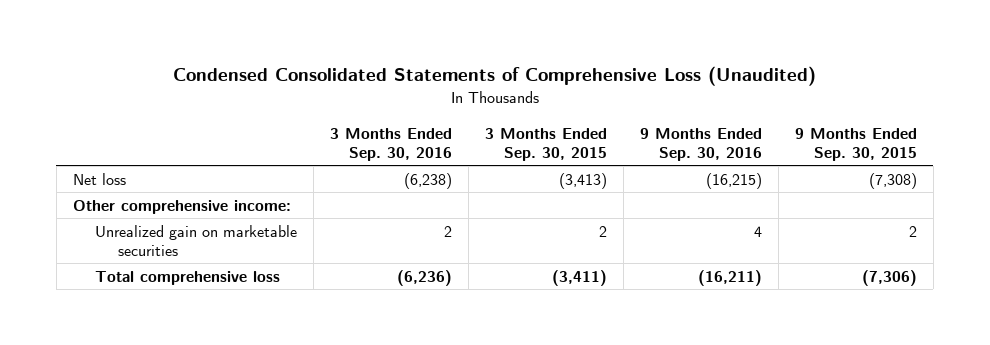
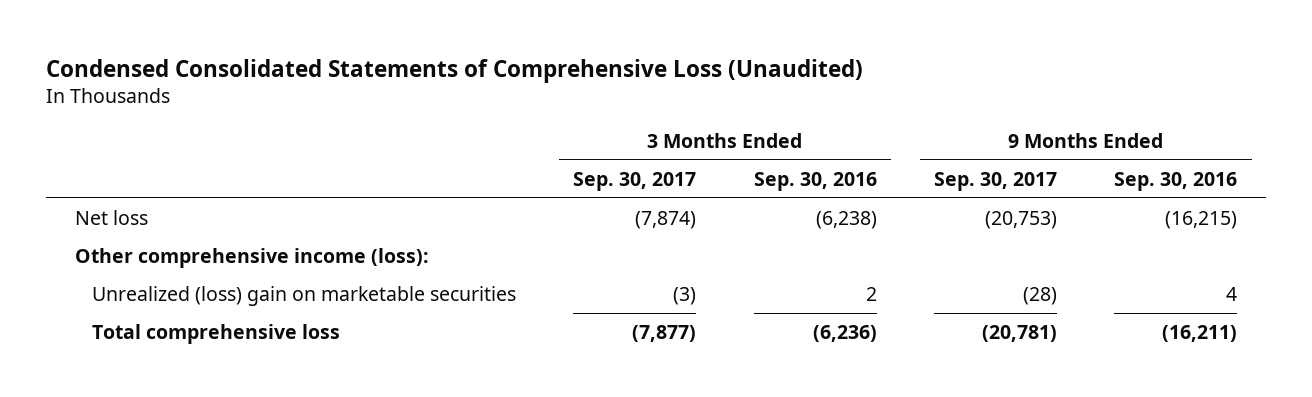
[485,127,608,161] 3 Months Ended Sep. 30, 2015 -> none
[794,127,917,161] 9 Months Ended Sep. 30, 2015 -> none
none -> [573,171,697,191] Sep. 30, 2017
none -> [933,171,1057,191] Sep. 30, 2017
[72,199,291,214] Other comprehensive income: -> [74,247,429,268] Other comprehensive income (loss):
[95,224,298,256] Unrealized gain on marketable securities -> [91,285,516,306] Unrealized (loss) gain on marketable securities

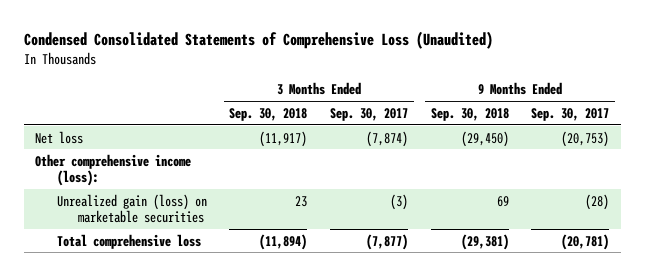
[753,171,877,191] Sep. 30, 2016 -> none
[1114,171,1238,191] Sep. 30, 2016 -> none
none -> [229,107,308,121] Sep. 30, 2018
none -> [430,107,509,121] Sep. 30, 2018
[91,285,516,306] Unrealized (loss) gain on marketable securities -> [56,193,207,224] Unrealized gain (loss) on marketable securities

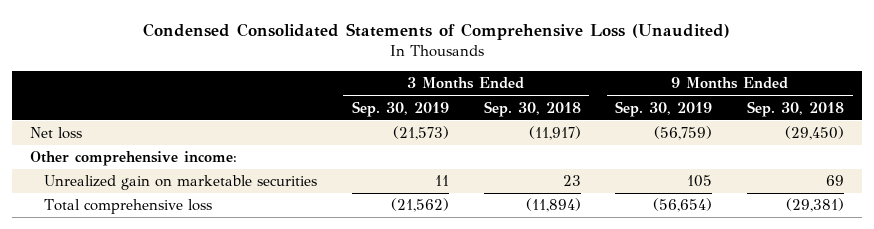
[329,107,408,121] Sep. 30, 2017 -> none
[531,107,610,121] Sep. 30, 2017 -> none
none -> [351,100,449,117] Sep. 30, 2019
none -> [615,100,713,117] Sep. 30, 2019
[35,153,192,187] Other comprehensive income (loss): -> [29,151,237,167] Other comprehensive income:
[56,193,207,224] Unrealized gain (loss) on marketable securities -> [44,175,318,191] Unrealized gain on marketable securities

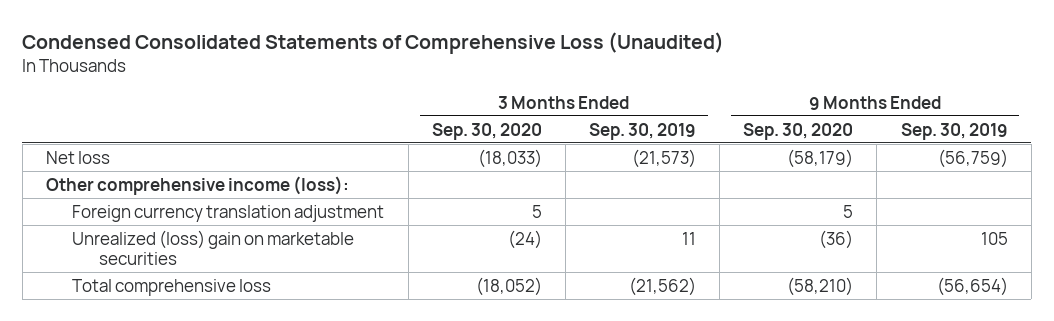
[483,100,581,117] Sep. 30, 2018 -> none
[747,100,845,117] Sep. 30, 2018 -> none
none -> [431,122,542,140] Sep. 30, 2020
none -> [743,122,854,140] Sep. 30, 2020
[29,151,237,167] Other comprehensive income: -> [46,175,350,195] Other comprehensive income (loss):
none -> [72,204,385,222] Foreign currency translation adjustment
[44,175,318,191] Unrealized gain on marketable securities -> [72,229,355,266] Unrealized (loss) gain on marketable securities

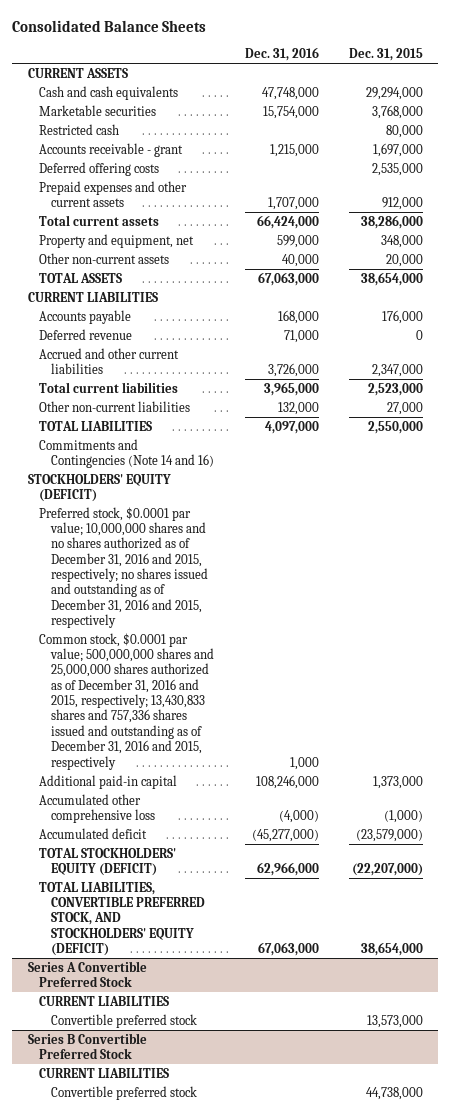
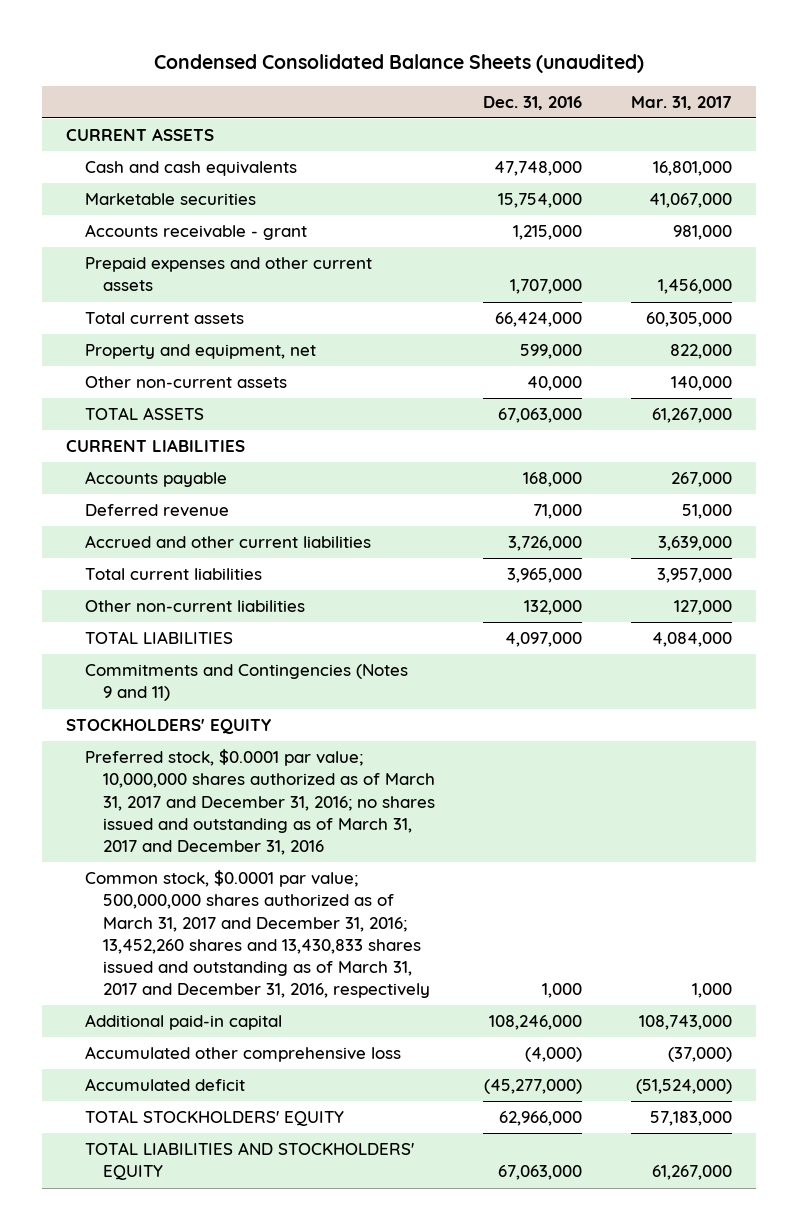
[12,19,207,32] Consolidated Balance Sheets -> [154,53,645,73] Condensed Consolidated Balance Sheets (unaudited)
[348,47,423,61] Dec. 31, 2015 -> none
none -> [630,95,732,110] Mar. 31, 2017
[39,123,120,135] Restricted cash -> none
[39,161,160,176] Deferred offering costs -> none
[39,438,215,468] Commitments and Contingencies (Note 14 and 16) -> [84,664,408,702] Commitments and Contingencies (Notes 9 and 11)
[27,473,171,502] STOCKHOLDERS' EQUITY (DEFICIT) -> [66,719,272,735] STOCKHOLDERS' EQUITY
[39,506,209,629] Preferred stock, $0.0001 par value; 10,000,000 shares and no shares authorized as of December 31, 2016 and 2015, respectively; no shares issued and outstanding as of December 31, 2016 and 2015, respectively -> [84,749,435,856] Preferred stock, $0.0001 par value; 10,000,000 shares authorized as of March 31, 2017 and December 31, 2016; no shares issued and outstanding as of March 31, 2017 and December 31, 2016
[39,632,215,770] Common stock, $0.0001 par value; 500,000,000 shares and 25,000,000 shares authorized as of December 31, 2016 and 2015, respectively; 13,430,833 shares and 757,336 shares issued and outstanding as of December 31, 2016 and 2015, respectively -> [84,870,430,999] Common stock, $0.0001 par value; 500,000,000 shares authorized as of March 31, 2017 and December 31, 2016; 13,452,260 shares and 13,430,833 shares issued and outstanding as of March 31, 2017 and December 31, 2016, respectively
[27,960,147,987] Series A Convertible Preferred Stock -> none
[39,995,170,1006] CURRENT LIABILITIES -> none
[51,1013,198,1028] Convertible preferred stock -> none
[27,1032,147,1059] Series B Convertible Preferred Stock -> none
[39,1067,170,1078] CURRENT LIABILITIES -> none
[51,1085,198,1100] Convertible preferred stock -> none
[39,847,177,876] TOTAL STOCKHOLDERS' EQUITY (DEFICIT) -> [84,1110,344,1127] TOTAL STOCKHOLDERS' EQUITY
[39,881,206,957] TOTAL LIABILITIES, CONVERTIBLE PREFERRED STOCK, AND STOCKHOLDERS' EQUITY (DEFICIT) -> [84,1142,414,1181] TOTAL LIABILITIES AND STOCKHOLDERS' EQUITY

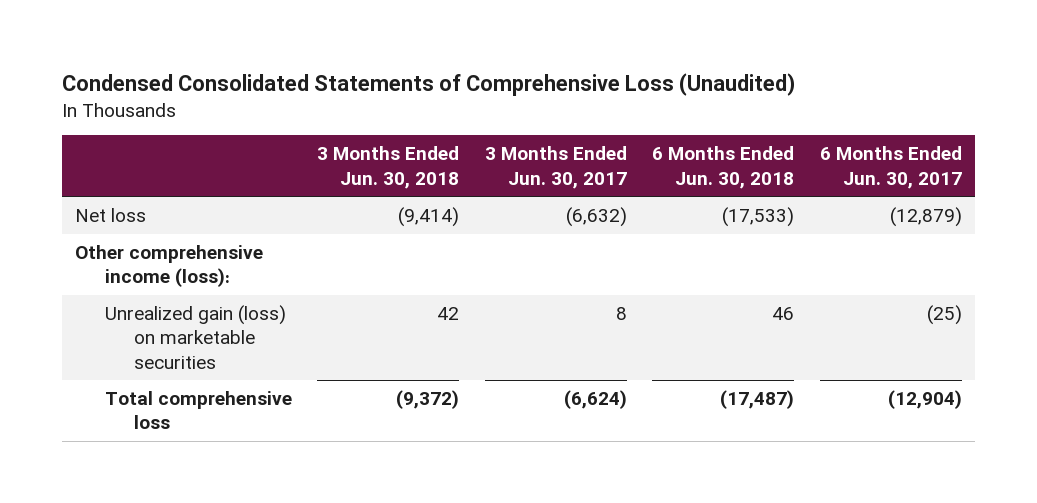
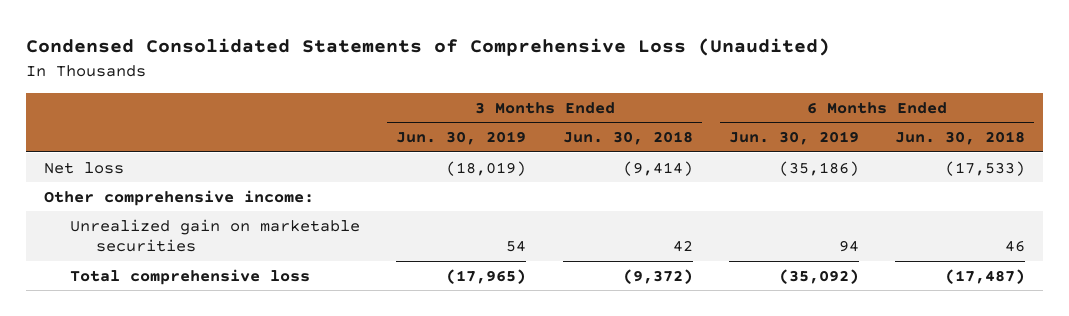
[484,146,627,189] 3 Months Ended Jun. 30, 2017 -> none
[819,146,962,189] 6 Months Ended Jun. 30, 2017 -> none
none -> [396,131,527,146] Jun. 30, 2019
none -> [728,131,859,146] Jun. 30, 2019
[75,244,264,288] Other comprehensive income (loss): -> [43,189,314,206] Other comprehensive income:
[104,304,286,369] Unrealized gain (loss) on marketable securities -> [70,218,361,252] Unrealized gain on marketable securities

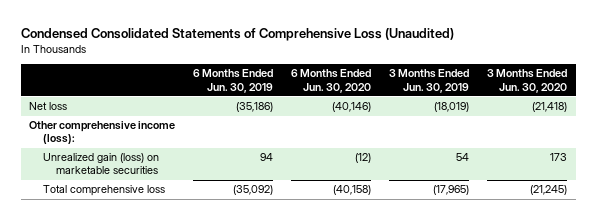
[562,131,693,146] Jun. 30, 2018 -> none
[895,131,1026,146] Jun. 30, 2018 -> none
none -> [291,69,372,93] 6 Months Ended Jun. 30, 2020
none -> [486,69,567,93] 3 Months Ended Jun. 30, 2020
[43,189,314,206] Other comprehensive income: -> [29,121,176,145] Other comprehensive income (loss):
[70,218,361,252] Unrealized gain on marketable securities -> [42,153,159,175] Unrealized gain (loss) on marketable securities

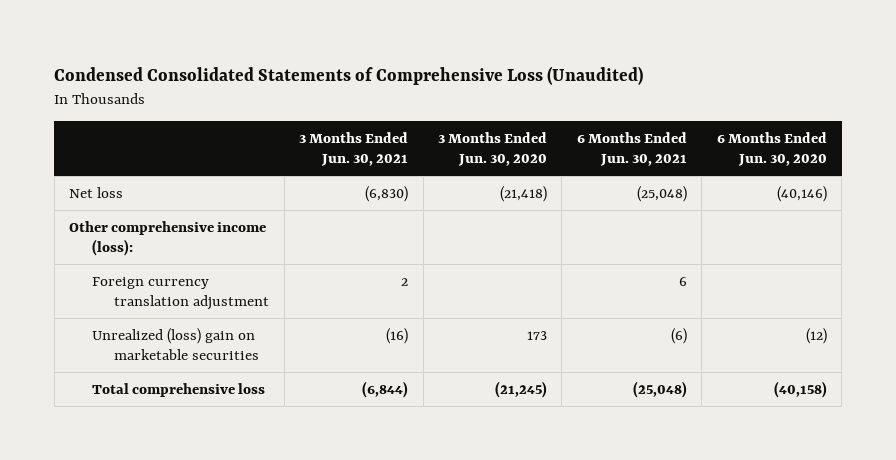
[193,69,274,93] 6 Months Ended Jun. 30, 2019 -> none
[389,69,470,93] 3 Months Ended Jun. 30, 2019 -> none
none -> [299,132,409,167] 3 Months Ended Jun. 30, 2021
none -> [576,132,687,167] 6 Months Ended Jun. 30, 2021
none -> [91,276,270,310] Foreign currency translation adjustment
[42,153,159,175] Unrealized gain (loss) on marketable securities -> [91,327,260,360] Unrealized (loss) gain on marketable securities

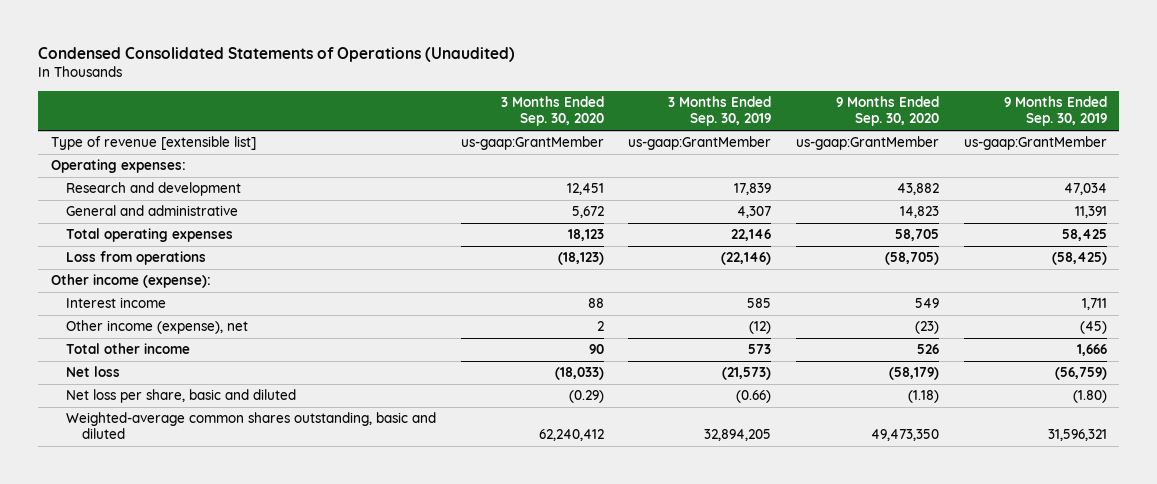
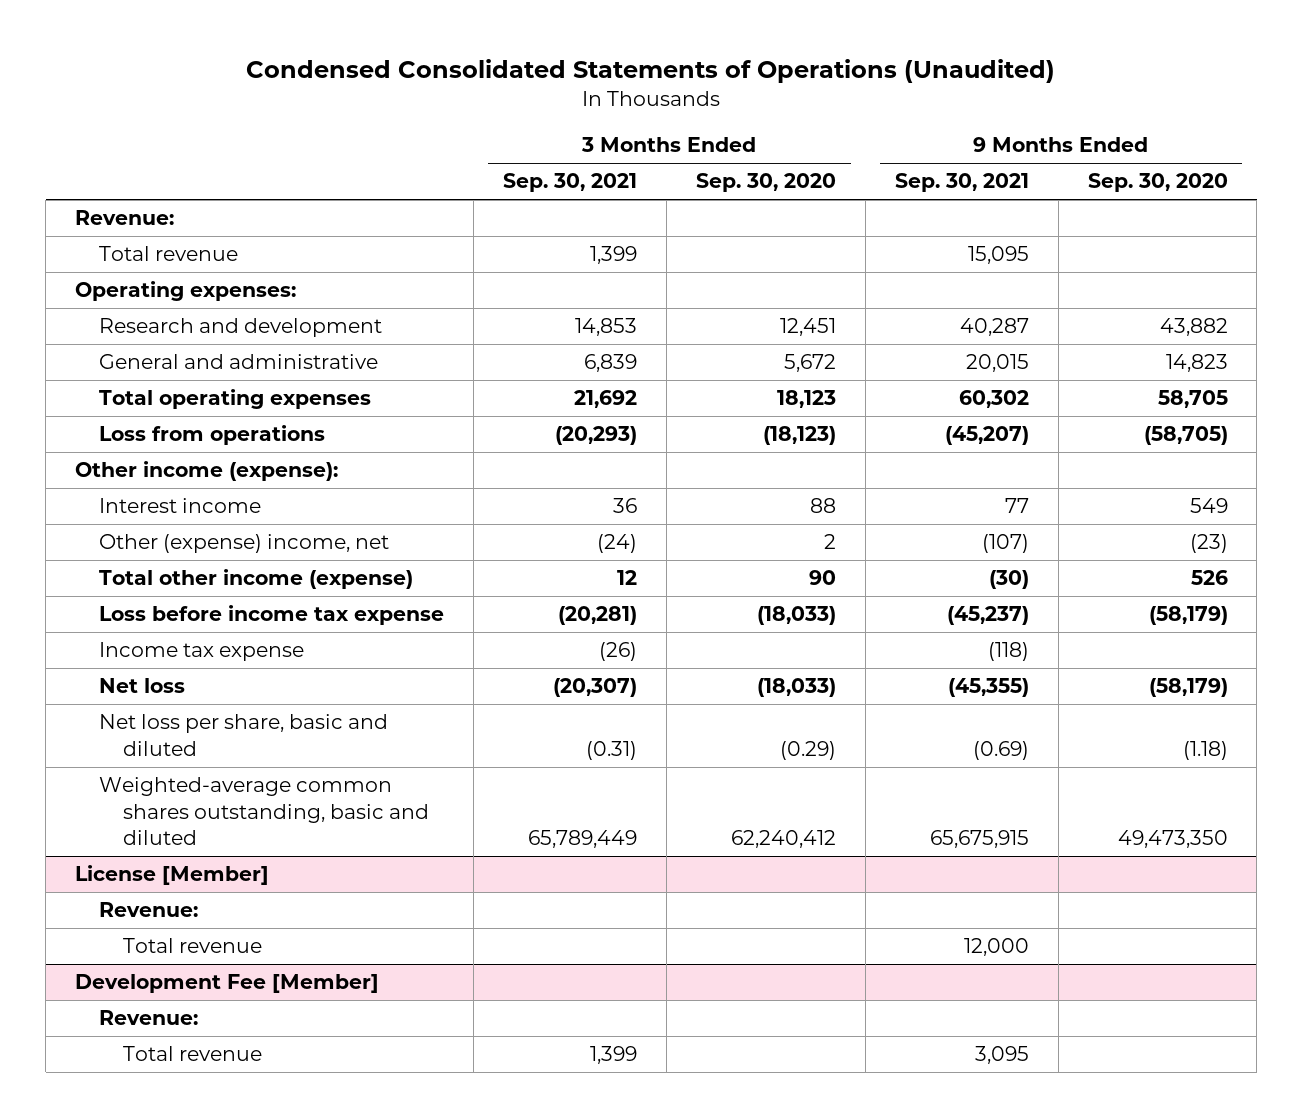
[668,96,772,127] 3 Months Ended Sep. 30, 2019 -> none
[1003,96,1107,127] 9 Months Ended Sep. 30, 2019 -> none
none -> [502,173,637,193] Sep. 30, 2021
none -> [894,173,1029,193] Sep. 30, 2021
[50,136,256,151] Type of revenue [extensible list] -> none
none -> [75,210,175,226] Revenue:
none -> [99,246,239,262] Total revenue
[66,320,249,335] Other income (expense), net -> [99,534,390,554] Other (expense) income, net
[66,343,191,355] Total other income -> [99,569,414,590] Total other income (expense)
none -> [99,605,445,626] Loss before income tax expense
none -> [99,642,305,662] Income tax expense
none -> [75,865,270,886] License [Member]
none -> [99,902,199,918] Revenue:
none -> [122,938,262,954] Total revenue
none -> [75,974,380,994] Development Fee [Member]
none -> [99,1010,199,1026] Revenue:
none -> [122,1046,262,1062] Total revenue

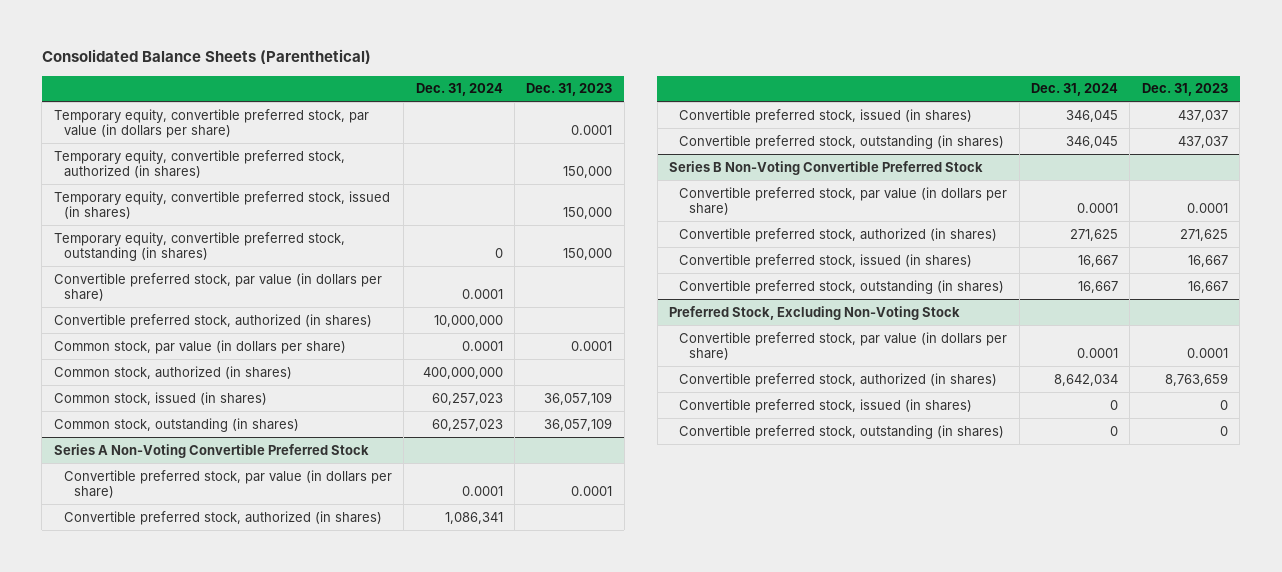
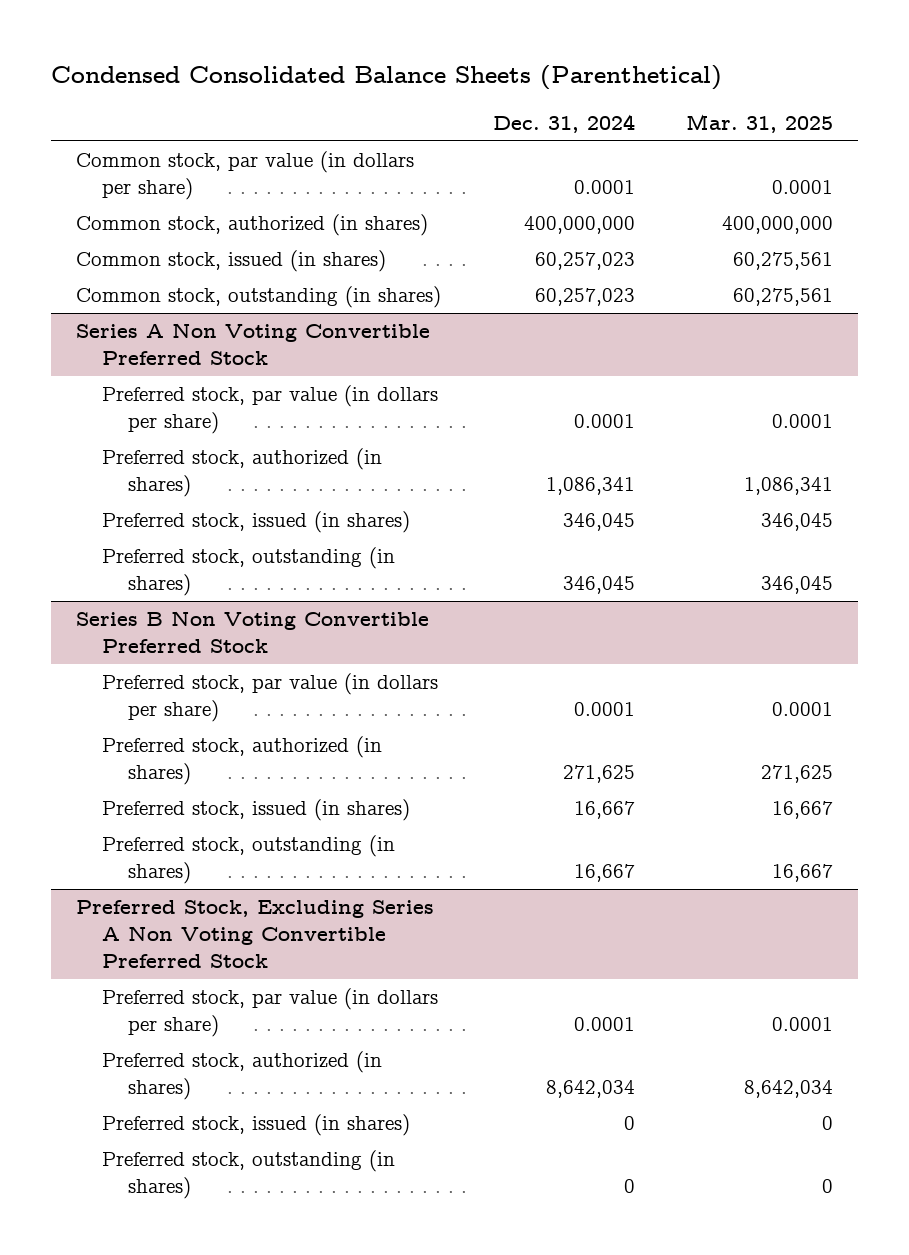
[41,49,371,65] Consolidated Balance Sheets (Parenthetical) -> [50,65,722,91] Condensed Consolidated Balance Sheets (Parenthetical)
[526,83,613,97] Dec. 31, 2023 -> none
none -> [685,113,833,133] Mar. 31, 2025
[53,108,369,139] Temporary equity, convertible preferred stock, par value (in dollars per share) -> none
[53,149,345,179] Temporary equity, convertible preferred stock, authorized (in shares) -> none
[53,190,390,220] Temporary equity, convertible preferred stock, issued (in shares) -> none
[53,231,345,262] Temporary equity, convertible preferred stock, outstanding (in shares) -> none
[53,272,382,302] Convertible preferred stock, par value (in dollars per share) -> none
[53,313,372,328] Convertible preferred stock, authorized (in shares) -> none
[53,443,369,458] Series A Non-Voting Convertible Preferred Stock -> [76,323,431,366] Series A Non Voting Convertible Preferred Stock
[64,469,393,499] Convertible preferred stock, par value (in dollars per share) -> [102,385,439,435] Preferred stock, par value (in dollars per share)
[64,510,383,525] Convertible preferred stock, authorized (in shares) -> [102,448,383,498] Preferred stock, authorized (in shares)
[679,108,973,123] Convertible preferred stock, issued (in shares) -> [102,511,411,534] Preferred stock, issued (in shares)
[679,134,1005,149] Convertible preferred stock, outstanding (in shares) -> [102,547,396,597] Preferred stock, outstanding (in shares)
[669,160,984,175] Series B Non-Voting Convertible Preferred Stock -> [76,611,430,654] Series B Non Voting Convertible Preferred Stock
[679,186,1008,216] Convertible preferred stock, par value (in dollars per share) -> [102,673,439,723] Preferred stock, par value (in dollars per share)
[679,227,998,242] Convertible preferred stock, authorized (in shares) -> [102,736,383,786] Preferred stock, authorized (in shares)
[679,253,973,268] Convertible preferred stock, issued (in shares) -> [102,799,411,822] Preferred stock, issued (in shares)
[679,279,1005,294] Convertible preferred stock, outstanding (in shares) -> [102,835,396,885] Preferred stock, outstanding (in shares)
[669,305,961,320] Preferred Stock, Excluding Non-Voting Stock -> [76,900,435,969] Preferred Stock, Excluding Series A Non Voting Convertible Preferred Stock
[679,331,1008,361] Convertible preferred stock, par value (in dollars per share) -> [102,988,439,1038] Preferred stock, par value (in dollars per share)
[679,372,998,387] Convertible preferred stock, authorized (in shares) -> [102,1051,383,1101] Preferred stock, authorized (in shares)
[679,398,973,413] Convertible preferred stock, issued (in shares) -> [102,1114,411,1137] Preferred stock, issued (in shares)
[679,424,1005,439] Convertible preferred stock, outstanding (in shares) -> [102,1150,396,1200] Preferred stock, outstanding (in shares)

